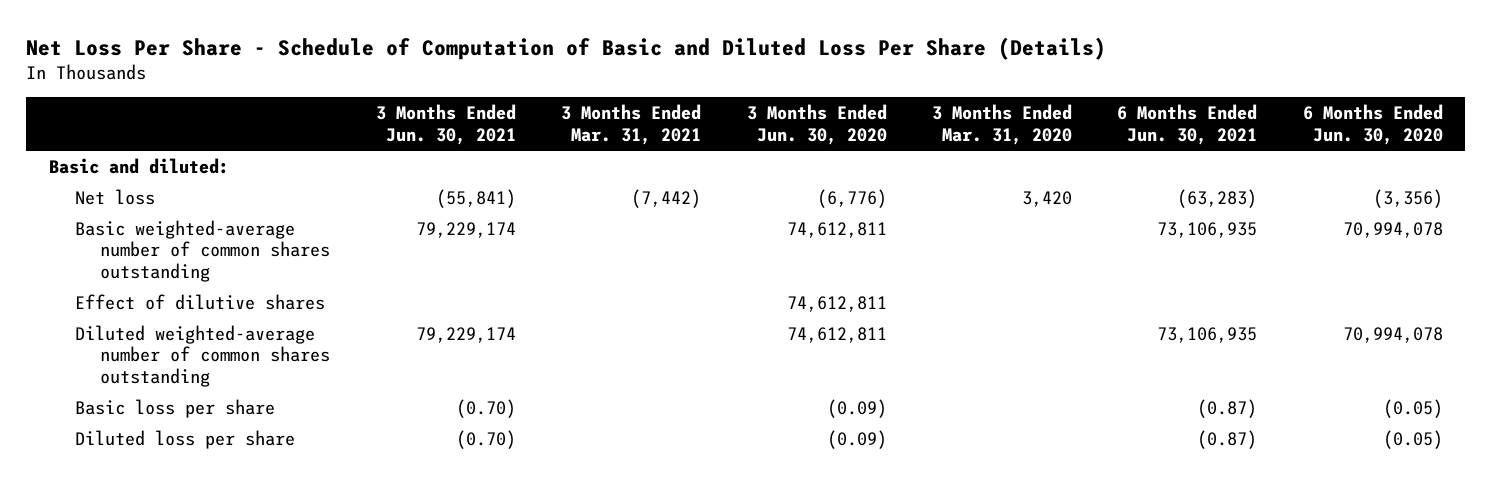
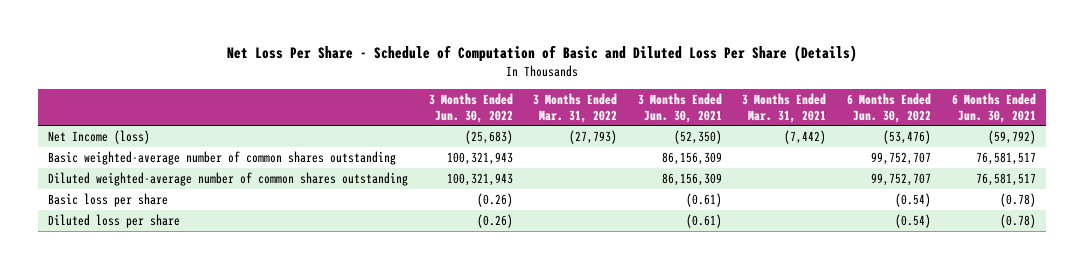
[746,104,887,145] 3 Months Ended Jun. 30, 2020 -> none
[931,104,1072,145] 3 Months Ended Mar. 31, 2020 -> none
[1302,104,1443,145] 6 Months Ended Jun. 30, 2020 -> none
none -> [428,93,513,123] 3 Months Ended Jun. 30, 2022
none -> [533,93,618,123] 3 Months Ended Mar. 31, 2022
none -> [846,93,931,123] 6 Months Ended Jun. 30, 2022
[49,157,230,174] Basic and diluted: -> none
[74,293,325,310] Effect of dilutive shares -> none
[74,188,155,205] Net loss -> [48,129,151,144] Net Income (loss)
[435,188,516,208] (55,841) -> [673,129,722,144] (52,350)
[1177,188,1258,208] (63,283) -> [987,129,1036,144] (59,792)
[415,221,516,238] 79,229,174 -> [661,151,722,165] 86,156,309
[1157,221,1258,238] 73,106,935 -> [975,151,1036,165] 76,581,517
[415,326,516,343] 79,229,174 -> [661,172,722,186] 86,156,309
[1157,326,1258,343] 73,106,935 -> [975,172,1036,186] 76,581,517
[455,398,516,418] (0.70) -> [685,192,722,207] (0.61)
[1197,398,1258,418] (0.87) -> [999,192,1036,207] (0.78)
[455,429,516,449] (0.70) -> [685,213,722,228] (0.61)
[1197,429,1258,449] (0.87) -> [999,213,1036,228] (0.78)

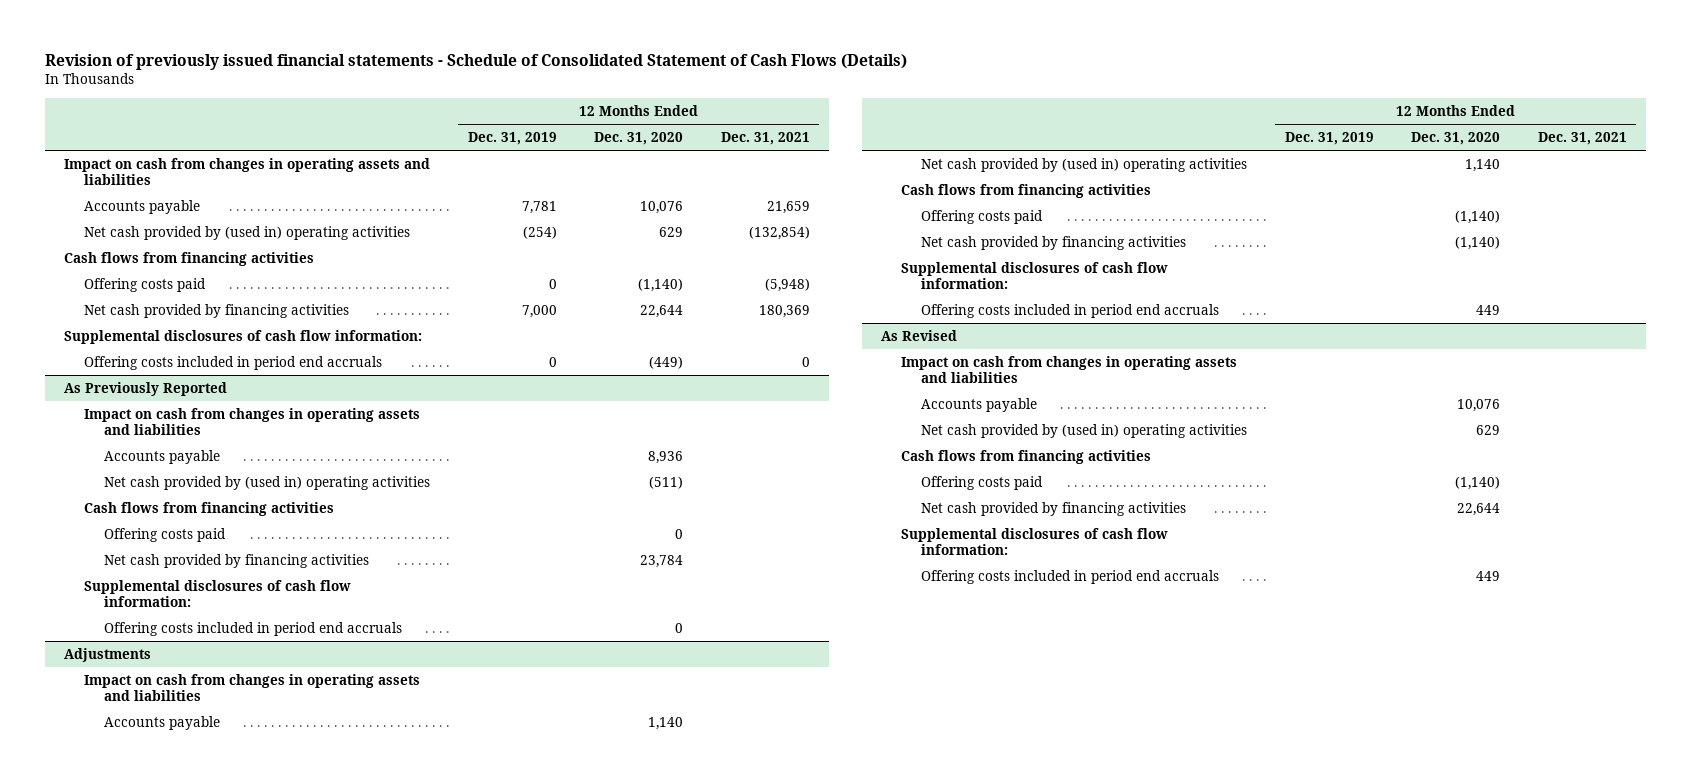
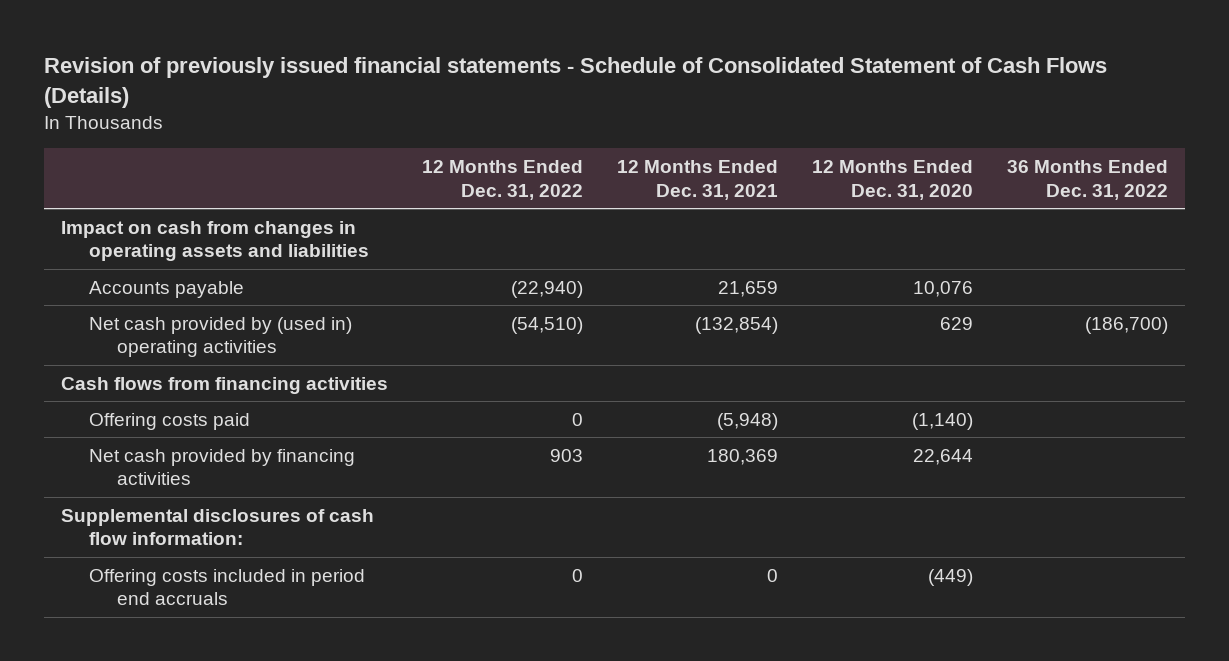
[467,132,557,146] Dec. 31, 2019 -> none
none -> [421,160,583,200] 12 Months Ended Dec. 31, 2022
none -> [1007,160,1169,200] 36 Months Ended Dec. 31, 2022
[63,381,227,396] As Previously Reported -> none
[83,407,420,435] Impact on cash from changes in operating assets and liabilities -> none
[103,449,220,464] Accounts payable -> none
[103,475,430,490] Net cash provided by (used in) operating activities -> none
[83,501,334,516] Cash flows from financing activities -> none
[103,527,226,542] Offering costs paid -> none
[103,553,369,568] Net cash provided by financing activities -> none
[83,579,351,607] Supplemental disclosures of cash flow information: -> none
[103,621,402,636] Offering costs included in period end accruals -> none
[63,647,151,662] Adjustments -> none
[83,673,420,701] Impact on cash from changes in operating assets and liabilities -> none
[103,715,220,730] Accounts payable -> none
[921,157,1248,172] Net cash provided by (used in) operating activities -> none
[901,183,1152,198] Cash flows from financing activities -> none
[921,209,1044,224] Offering costs paid -> none
[921,235,1187,250] Net cash provided by financing activities -> none
[901,261,1169,289] Supplemental disclosures of cash flow information: -> none
[921,303,1220,318] Offering costs included in period end accruals -> none
[881,329,958,341] As Revised -> none
[901,355,1238,383] Impact on cash from changes in operating assets and liabilities -> none
[921,397,1038,412] Accounts payable -> none
[921,423,1248,438] Net cash provided by (used in) operating activities -> none
[901,449,1152,464] Cash flows from financing activities -> none
[921,475,1044,490] Offering costs paid -> none
[921,501,1187,516] Net cash provided by financing activities -> none
[901,527,1169,555] Supplemental disclosures of cash flow information: -> none
[921,569,1220,584] Offering costs included in period end accruals -> none

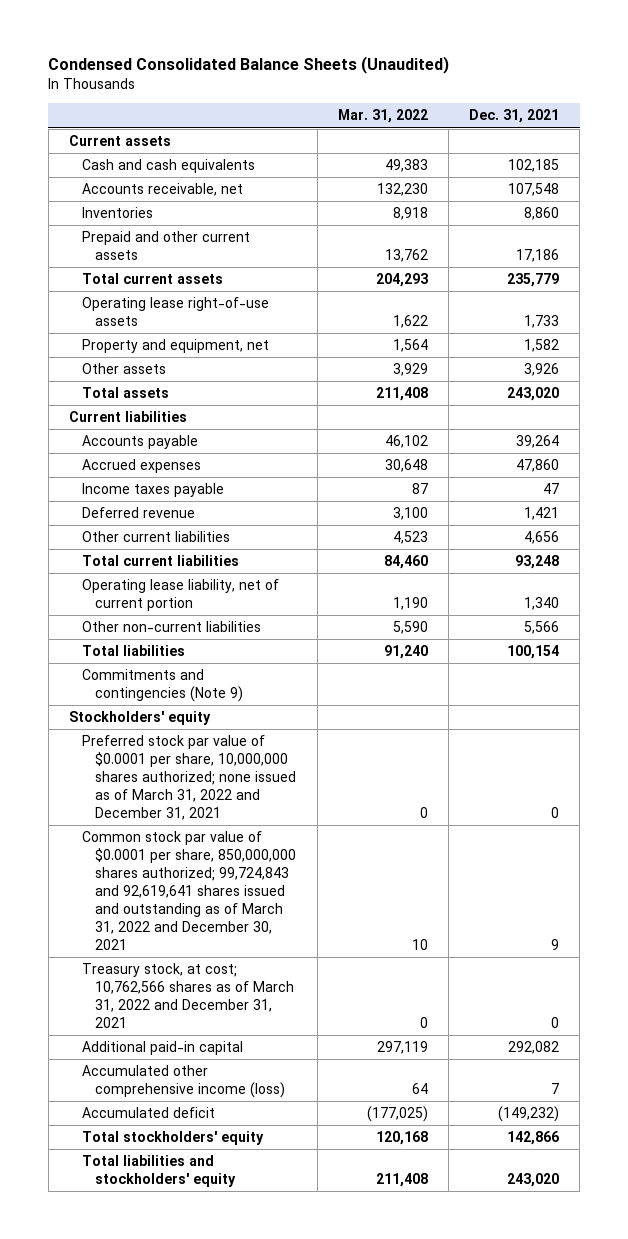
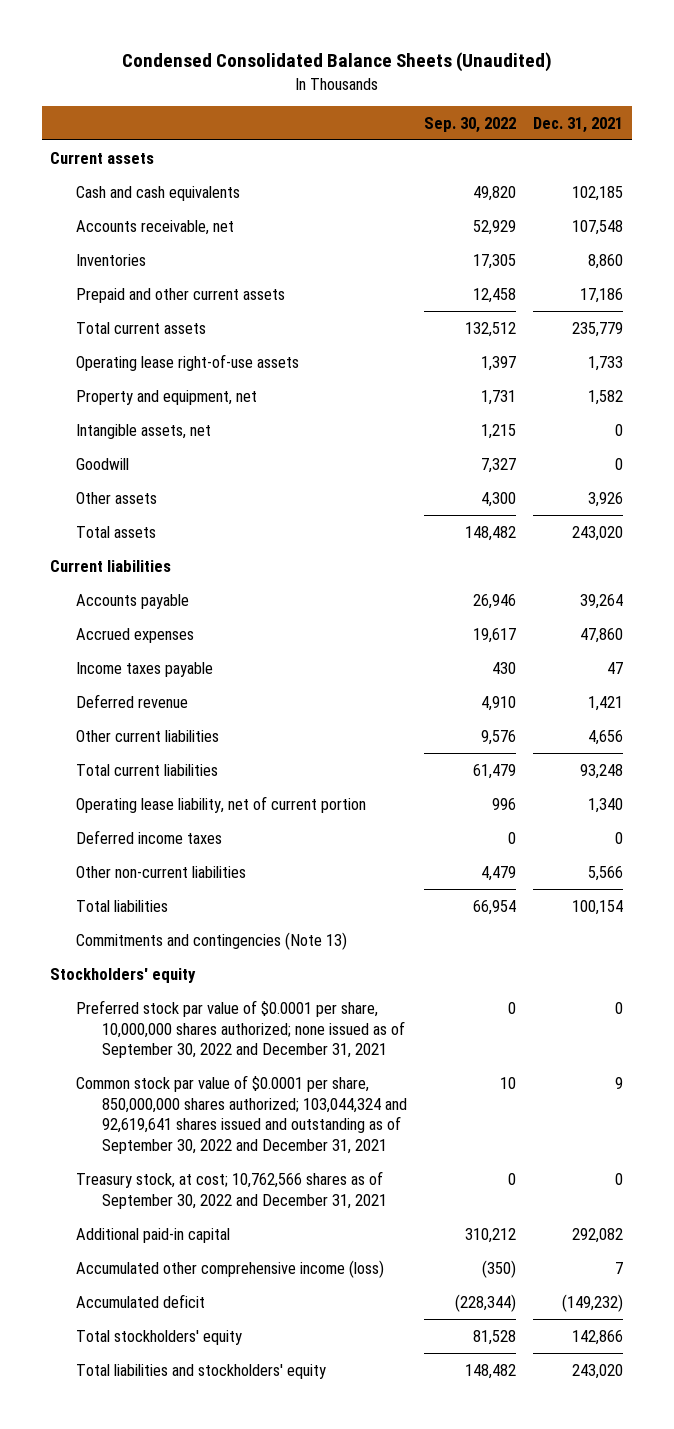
[337,109,428,124] Mar. 31, 2022 -> none
none -> [424,116,517,133] Sep. 30, 2022
none -> [75,423,211,439] Intangible assets, net
none -> [75,457,129,470] Goodwill
none -> [75,829,222,844] Deferred income taxes
[82,669,244,703] Commitments and contingencies (Note 9) -> [75,931,347,950] Commitments and contingencies (Note 13)
[82,735,297,821] Preferred stock par value of $0.0001 per share, 10,000,000 shares authorized; none issued as of March 31, 2022 and December 31, 2021 -> [75,999,405,1059] Preferred stock par value of $0.0001 per share, 10,000,000 shares authorized; none issued as of September 30, 2022 and December 31, 2021
[82,831,297,951] Common stock par value of $0.0001 per share, 850,000,000 shares authorized; 99,724,843 and 92,619,641 shares issued and outstanding as of March 31, 2022 and December 30, 2021 -> [75,1074,407,1155] Common stock par value of $0.0001 per share, 850,000,000 shares authorized; 103,044,324 and 92,619,641 shares issued and outstanding as of September 30, 2022 and December 31, 2021
[82,963,295,1029] Treasury stock, at cost; 10,762,566 shares as of March 31, 2022 and December 31, 2021 -> [75,1170,387,1209] Treasury stock, at cost; 10,762,566 shares as of September 30, 2022 and December 31, 2021

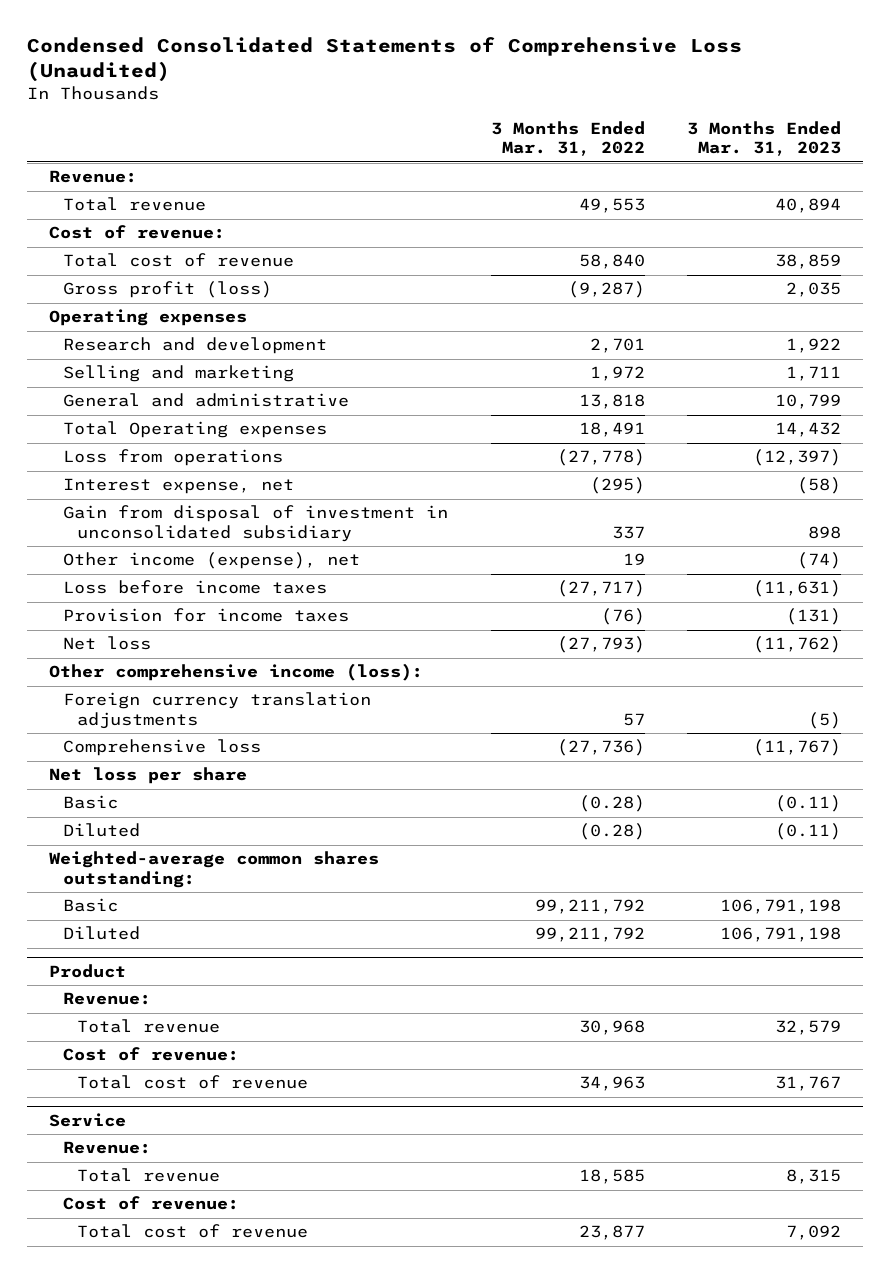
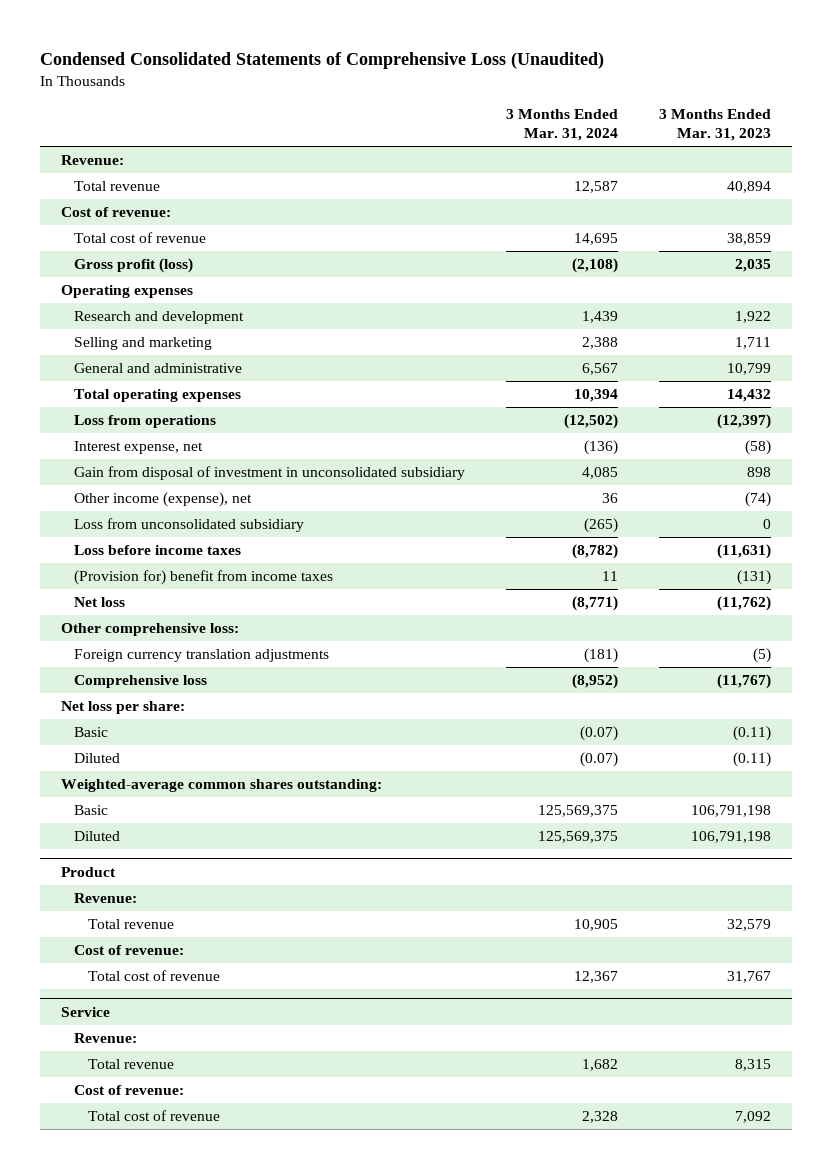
[490,121,645,157] 3 Months Ended Mar. 31, 2022 -> none
none -> [506,109,619,142] 3 Months Ended Mar. 31, 2024
[62,421,327,439] Total Operating expenses -> [74,389,242,403] Total operating expenses
none -> [74,518,305,533] Loss from unconsolidated subsidiary
[62,608,349,623] Provision for income taxes -> [74,570,334,586] (Provision for) benefit from income taxes
[48,663,423,682] Other comprehensive income (loss): -> [60,623,239,637] Other comprehensive loss:
[48,767,247,785] Net loss per share -> [60,701,185,715] Net loss per share:

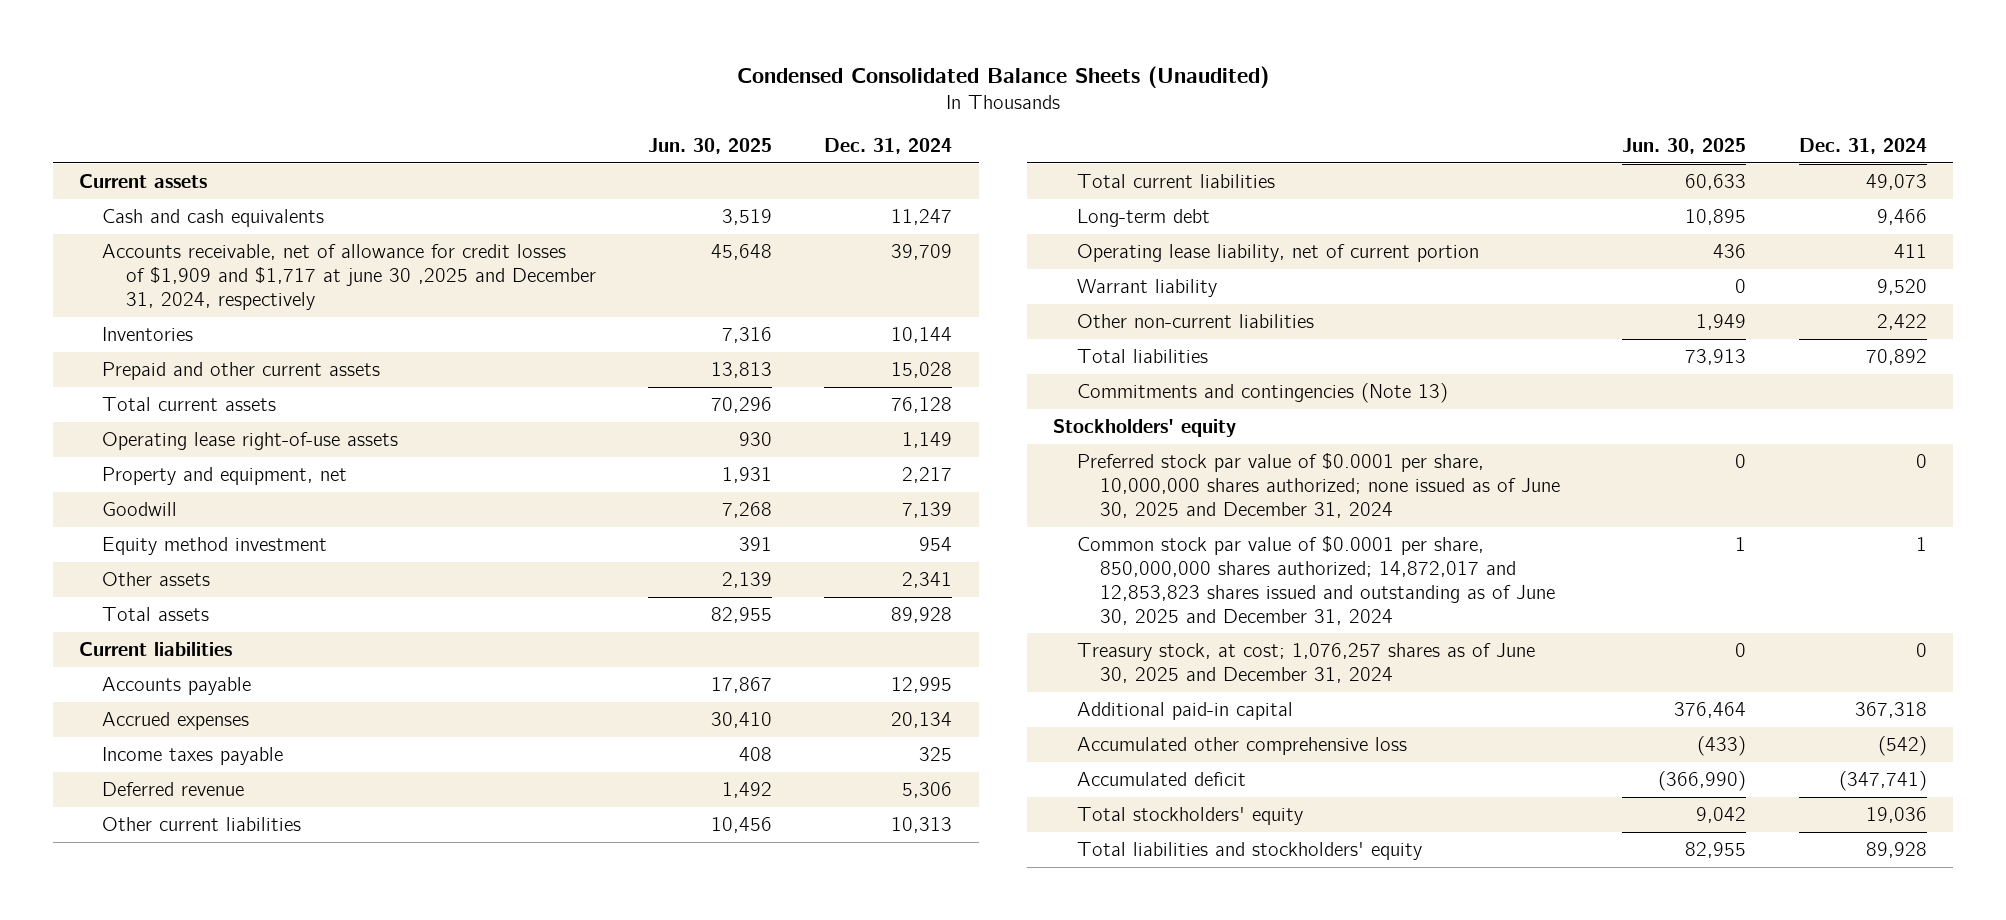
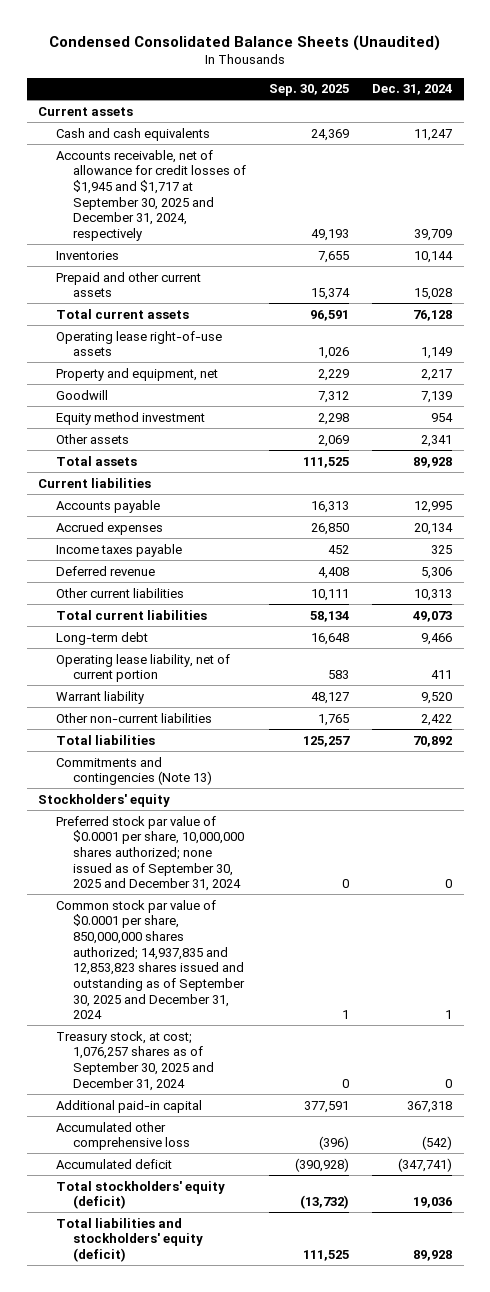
[647,138,772,155] Jun. 30, 2025 -> none
none -> [269,84,350,97] Sep. 30, 2025
[102,244,596,310] Accounts receivable, net of allowance for credit losses of $1,909 and $1,717 at june 30 ,2025 and December 31, 2024, respectively -> [55,149,247,241] Accounts receivable, net of allowance for credit losses of $1,945 and $1,717 at September 30, 2025 and December 31, 2024, respectively
[1076,453,1560,518] Preferred stock par value of $0.0001 per share, 10,000,000 shares authorized; none issued as of June 30, 2025 and December 31, 2024 -> [55,815,245,892] Preferred stock par value of $0.0001 per share, 10,000,000 shares authorized; none issued as of September 30, 2025 and December 31, 2024
[1076,536,1555,625] Common stock par value of $0.0001 per share, 850,000,000 shares authorized; 14,872,017 and 12,853,823 shares issued and outstanding as of June 30, 2025 and December 31, 2024 -> [55,899,246,1020] Common stock par value of $0.0001 per share, 850,000,000 shares authorized; 14,937,835 and 12,853,823 shares issued and outstanding as of September 30, 2025 and December 31, 2024
[1076,643,1535,683] Treasury stock, at cost; 1,076,257 shares as of June 30, 2025 and December 31, 2024 -> [55,1030,215,1091] Treasury stock, at cost; 1,076,257 shares as of September 30, 2025 and December 31, 2024
[1076,807,1303,826] Total stockholders' equity -> [55,1180,225,1210] Total stockholders' equity (deficit)
[1076,842,1422,861] Total liabilities and stockholders' equity -> [55,1217,204,1262] Total liabilities and stockholders' equity (deficit)

